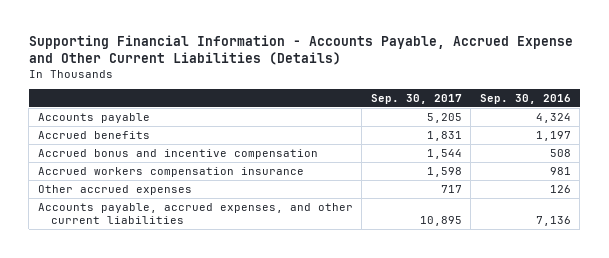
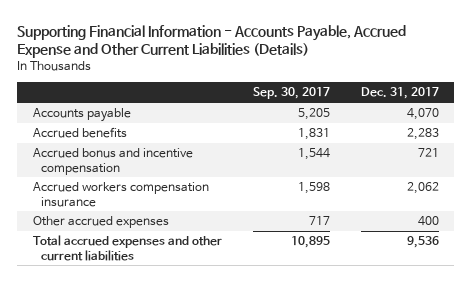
[479,94,571,105] Sep. 30, 2016 -> none
none -> [360,87,439,100] Dec. 31, 2017
[37,202,353,225] Accounts payable, accrued expenses, and other current liabilities -> [32,235,222,261] Total accrued expenses and other current liabilities

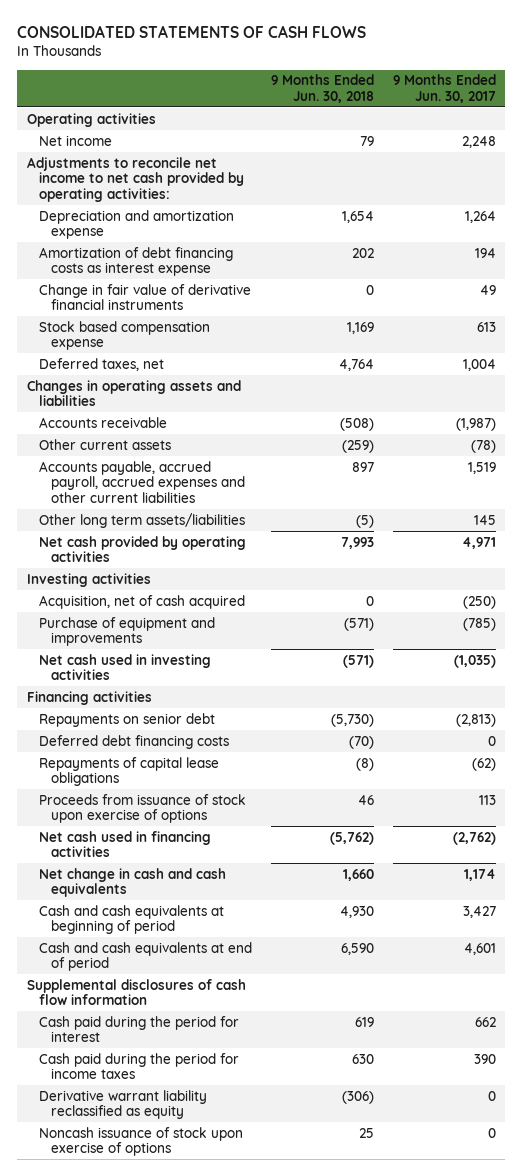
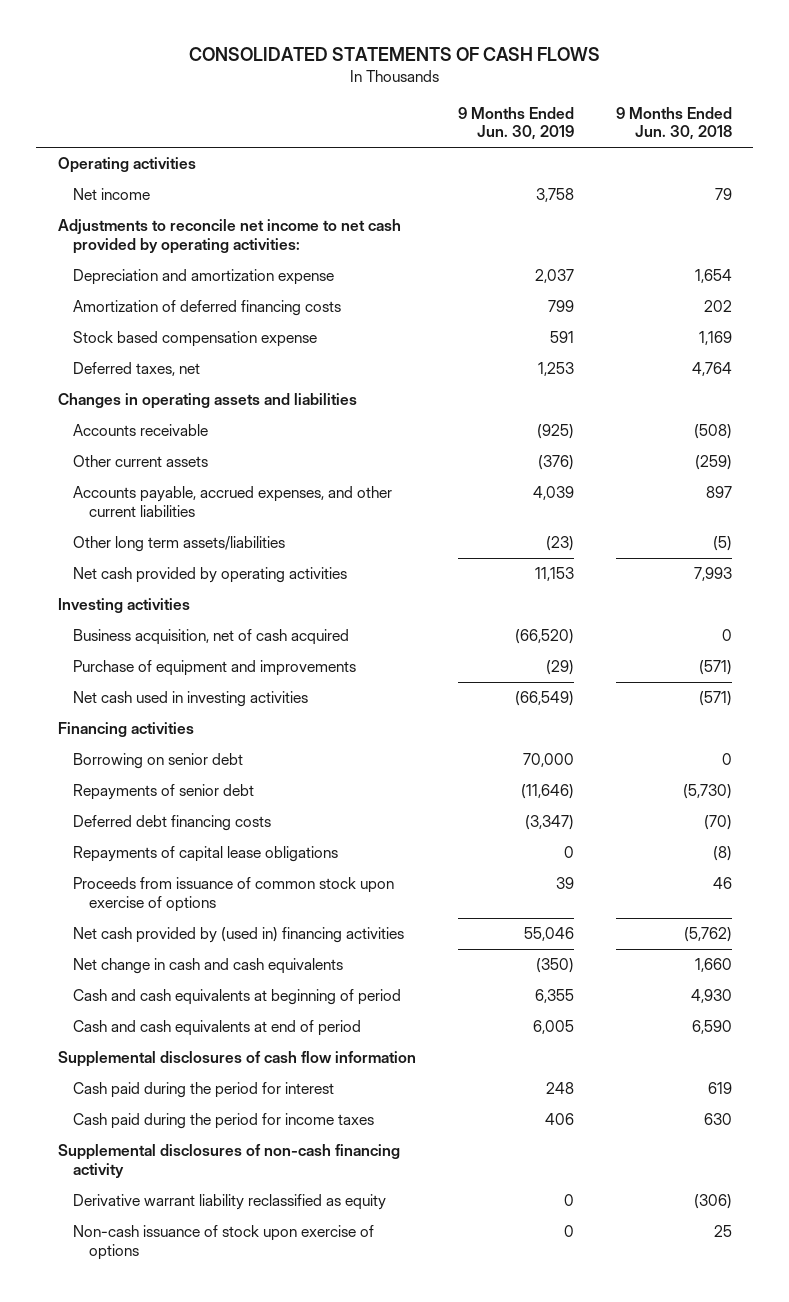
[392,74,496,103] 9 Months Ended Jun. 30, 2017 -> none
none -> [457,106,574,141] 9 Months Ended Jun. 30, 2019
[38,283,251,311] Change in fair value of derivative financial instruments -> none
[38,246,233,277] Amortization of debt financing costs as interest expense -> [73,300,342,317] Amortization of deferred financing costs
[38,460,246,503] Accounts payable, accrued payroll, accrued expenses and other current liabilities -> [73,486,393,517] Accounts payable, accrued expenses, and other current liabilities
[38,594,245,609] Acquisition, net of cash acquired -> [73,629,350,646] Business acquisition, net of cash acquired
none -> [73,753,244,770] Borrowing on senior debt
[38,712,215,727] Repayments on senior debt -> [73,784,255,801] Repayments of senior debt
[38,793,246,824] Proceeds from issuance of stock upon exercise of options -> [73,877,395,912] Proceeds from issuance of common stock upon exercise of options
[38,830,211,858] Net cash used in financing activities -> [73,927,405,944] Net cash provided by (used in) financing activities
none -> [57,1144,400,1178] Supplemental disclosures of non-cash financing activity
[38,1126,243,1157] Noncash issuance of stock upon exercise of options -> [73,1225,375,1260] Non-cash issuance of stock upon exercise of options

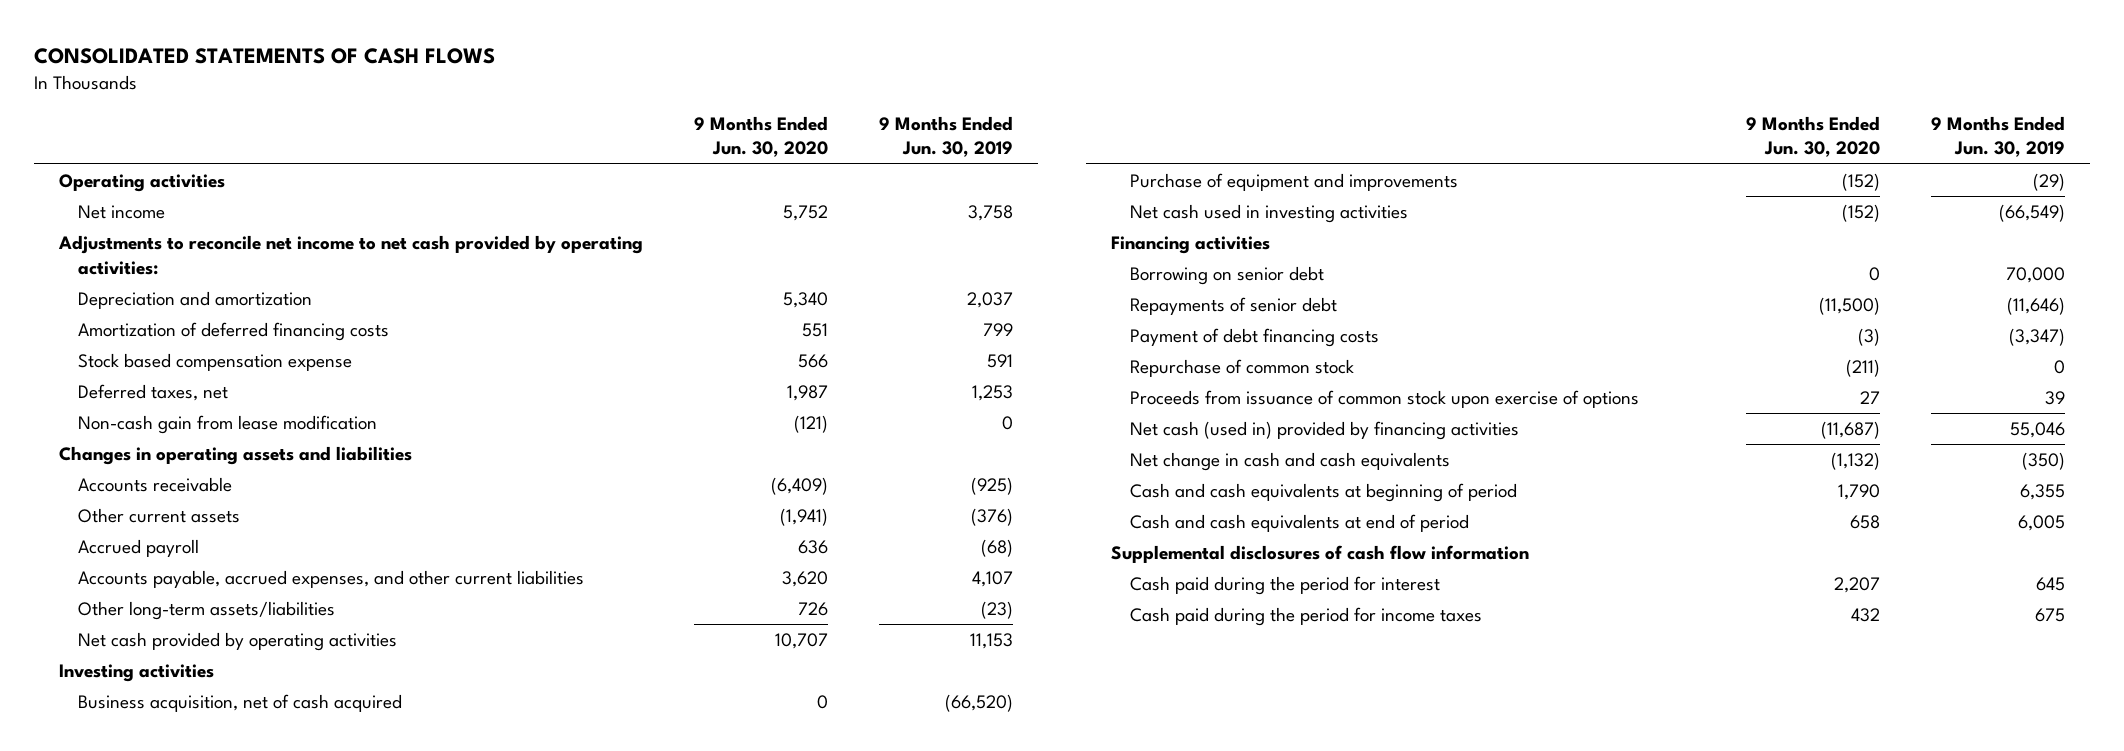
[615,106,732,141] 9 Months Ended Jun. 30, 2018 -> none
none -> [693,115,828,158] 9 Months Ended Jun. 30, 2020
[73,269,335,286] Depreciation and amortization expense -> [77,290,312,309] Depreciation and amortization
none -> [77,414,377,434] Non-cash gain from lease modification
none -> [77,538,199,557] Accrued payroll
[532,486,574,501] 4,039 -> [971,570,1013,587] 4,107
[73,536,286,553] Other long term assets/liabilities -> [77,600,335,620] Other long-term assets/liabilities
[73,846,339,863] Repayments of capital lease obligations -> none
[73,815,272,832] Deferred debt financing costs -> [1129,327,1379,347] Payment of debt financing costs
none -> [1129,358,1354,377] Repurchase of common stock
[73,927,405,944] Net cash provided by (used in) financing activities -> [1129,420,1519,440] Net cash (used in) provided by financing activities
[57,1144,400,1178] Supplemental disclosures of non-cash financing activity -> none
[73,1194,387,1211] Derivative warrant liability reclassified as equity -> none
[73,1225,375,1260] Non-cash issuance of stock upon exercise of options -> none
[545,1082,574,1095] 248 -> [2035,576,2065,591] 645
[544,1113,574,1126] 406 -> [2034,607,2065,622] 675

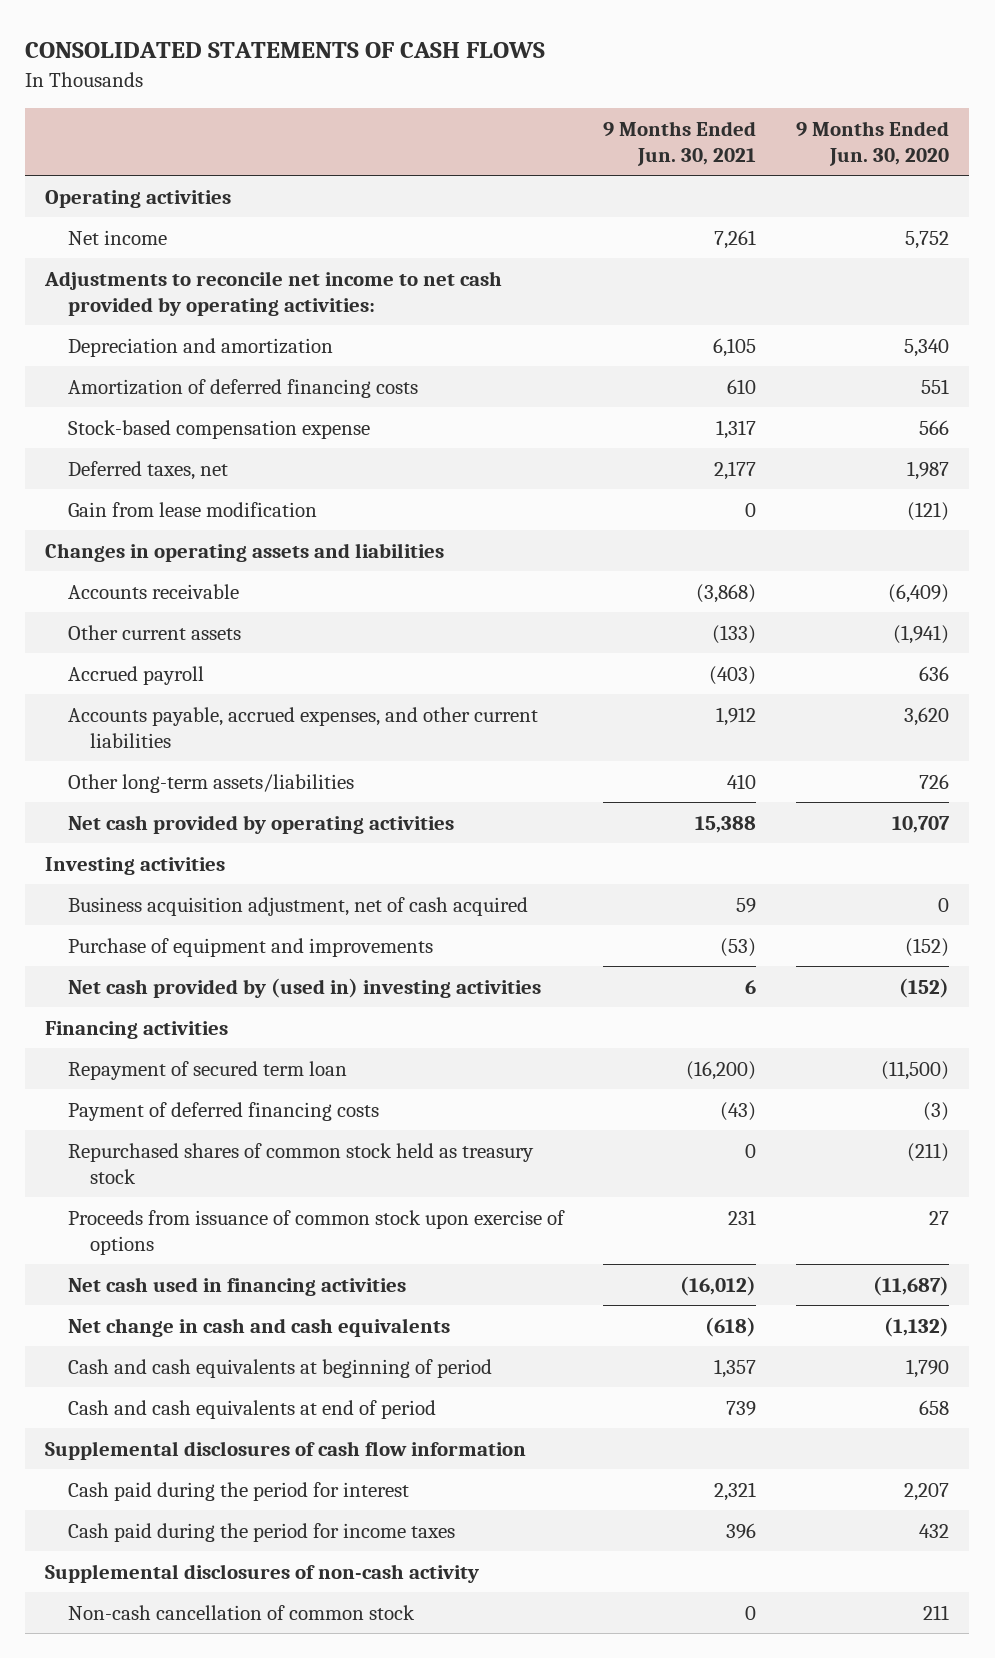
[878,115,1013,158] 9 Months Ended Jun. 30, 2019 -> none
none -> [603,120,757,167] 9 Months Ended Jun. 30, 2021
[77,352,352,371] Stock based compensation expense -> [67,419,370,439] Stock-based compensation expense
[77,414,377,434] Non-cash gain from lease modification -> [67,501,317,517] Gain from lease modification
[77,693,402,712] Business acquisition, net of cash acquired -> [67,896,528,916] Business acquisition adjustment, net of cash acquired
[1129,203,1408,223] Net cash used in investing activities -> [67,977,541,998] Net cash provided by (used in) investing activities
[1129,265,1324,285] Borrowing on senior debt -> none
[1129,296,1337,315] Repayments of senior debt -> [67,1060,347,1080] Repayment of secured term loan
[1129,327,1379,347] Payment of debt financing costs -> [67,1101,379,1121] Payment of deferred financing costs
[1129,358,1354,377] Repurchase of common stock -> [67,1142,534,1184] Repurchased shares of common stock held as treasury stock
[1129,420,1519,440] Net cash (used in) provided by financing activities -> [67,1276,406,1296] Net cash used in financing activities
none -> [45,1563,480,1583] Supplemental disclosures of non-cash activity
none -> [67,1604,415,1620] Non-cash cancellation of common stock

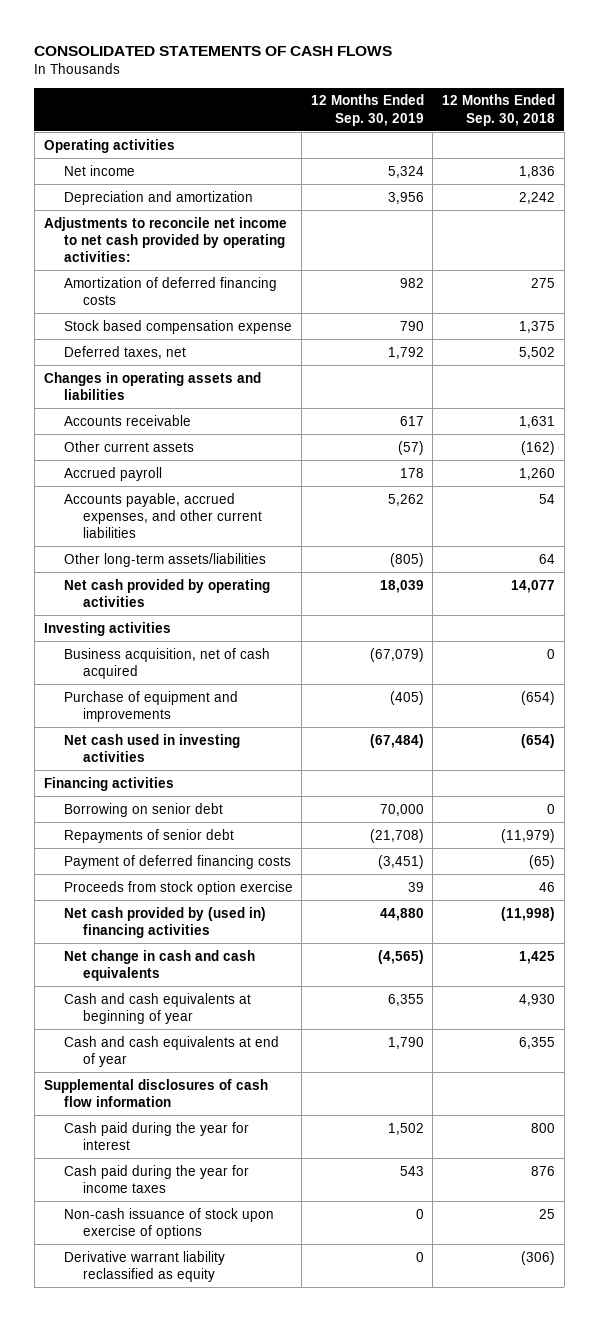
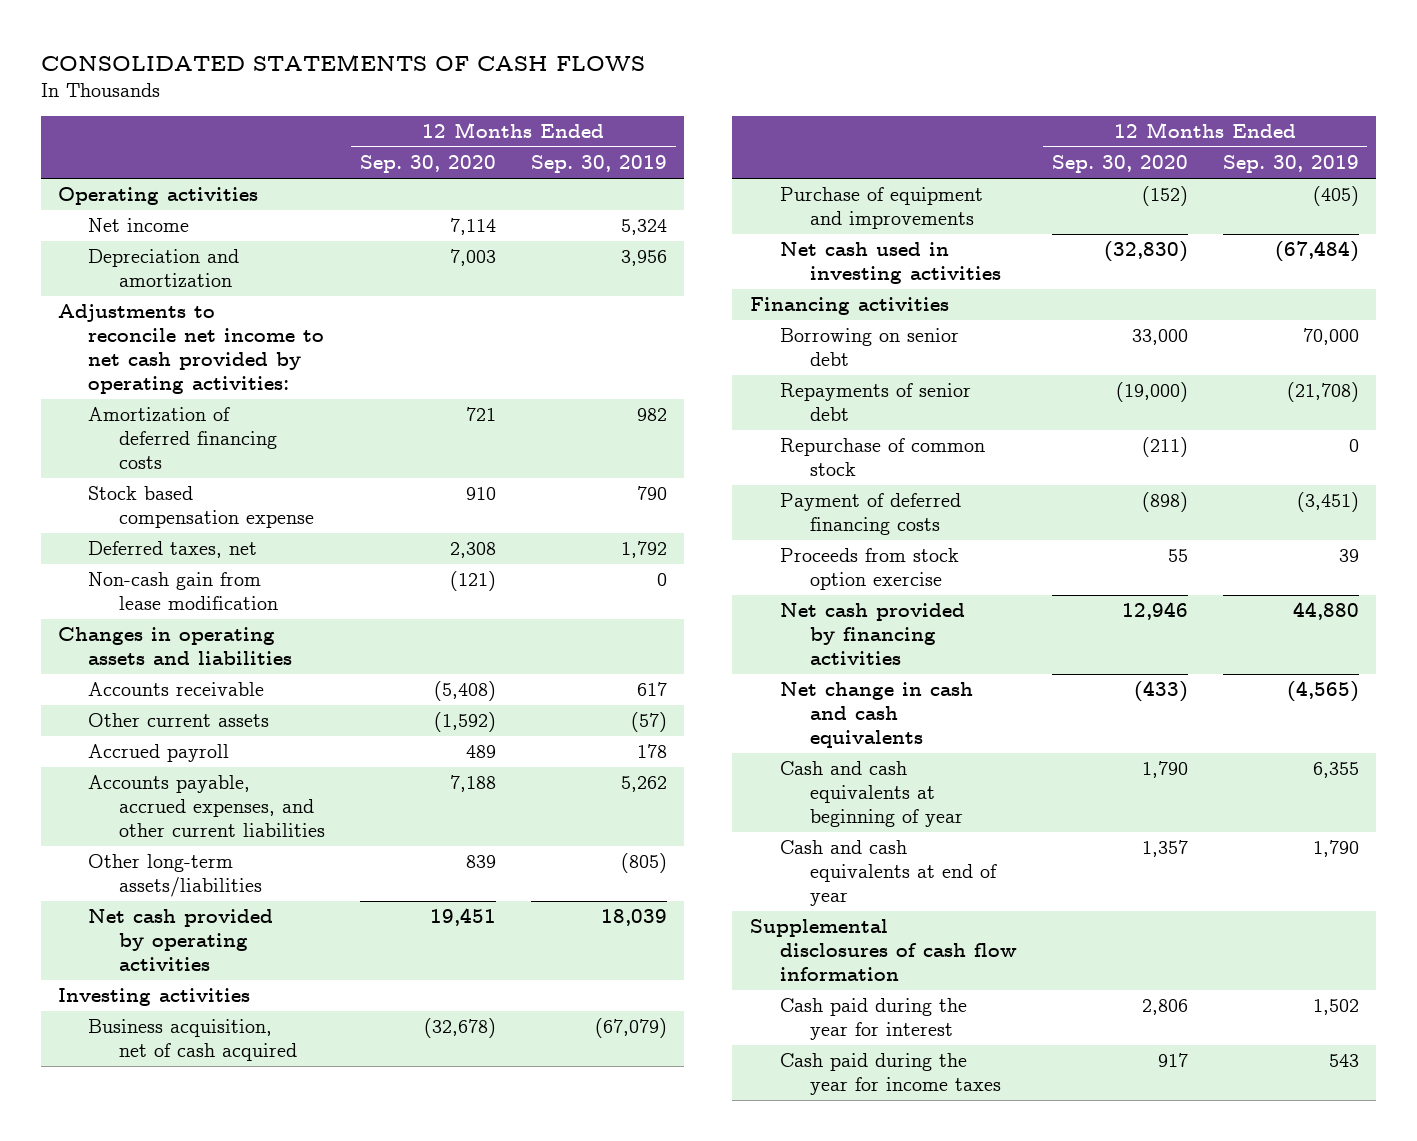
[442,94,556,126] 12 Months Ended Sep. 30, 2018 -> none
none -> [360,155,497,174] Sep. 30, 2020
none -> [88,572,278,611] Non-cash gain from lease modification
none -> [780,438,986,477] Repurchase of common stock
[63,906,266,938] Net cash provided by (used in) financing activities -> [780,603,966,665] Net cash provided by financing activities
[63,1207,274,1239] Non-cash issuance of stock upon exercise of options -> none
[63,1250,225,1282] Derivative warrant liability reclassified as equity -> none

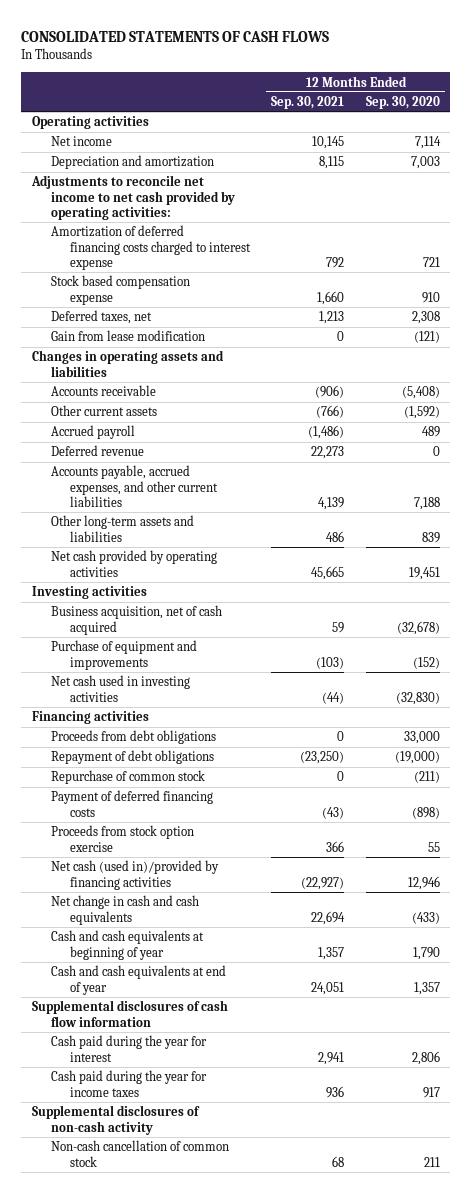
[530,155,667,174] Sep. 30, 2019 -> none
none -> [271,96,345,110] Sep. 30, 2021
[88,407,277,469] Amortization of deferred financing costs -> [50,225,251,271] Amortization of deferred financing costs charged to interest expense
[88,572,278,611] Non-cash gain from lease modification -> [50,330,205,342] Gain from lease modification
none -> [50,445,144,457] Deferred revenue
[88,854,262,898] Other long-term assets/liabilities -> [50,515,194,542] Other long-term assets and liabilities
[780,328,960,367] Borrowing on senior debt -> [50,730,216,745] Proceeds from debt obligations
[780,383,972,422] Repayments of senior debt -> [50,750,214,765] Repayment of debt obligations
[780,603,966,665] Net cash provided by financing activities -> [50,860,219,890] Net cash (used in)/provided by financing activities
none -> [31,1105,200,1135] Supplemental disclosures of non-cash activity
none -> [50,1140,229,1167] Non-cash cancellation of common stock

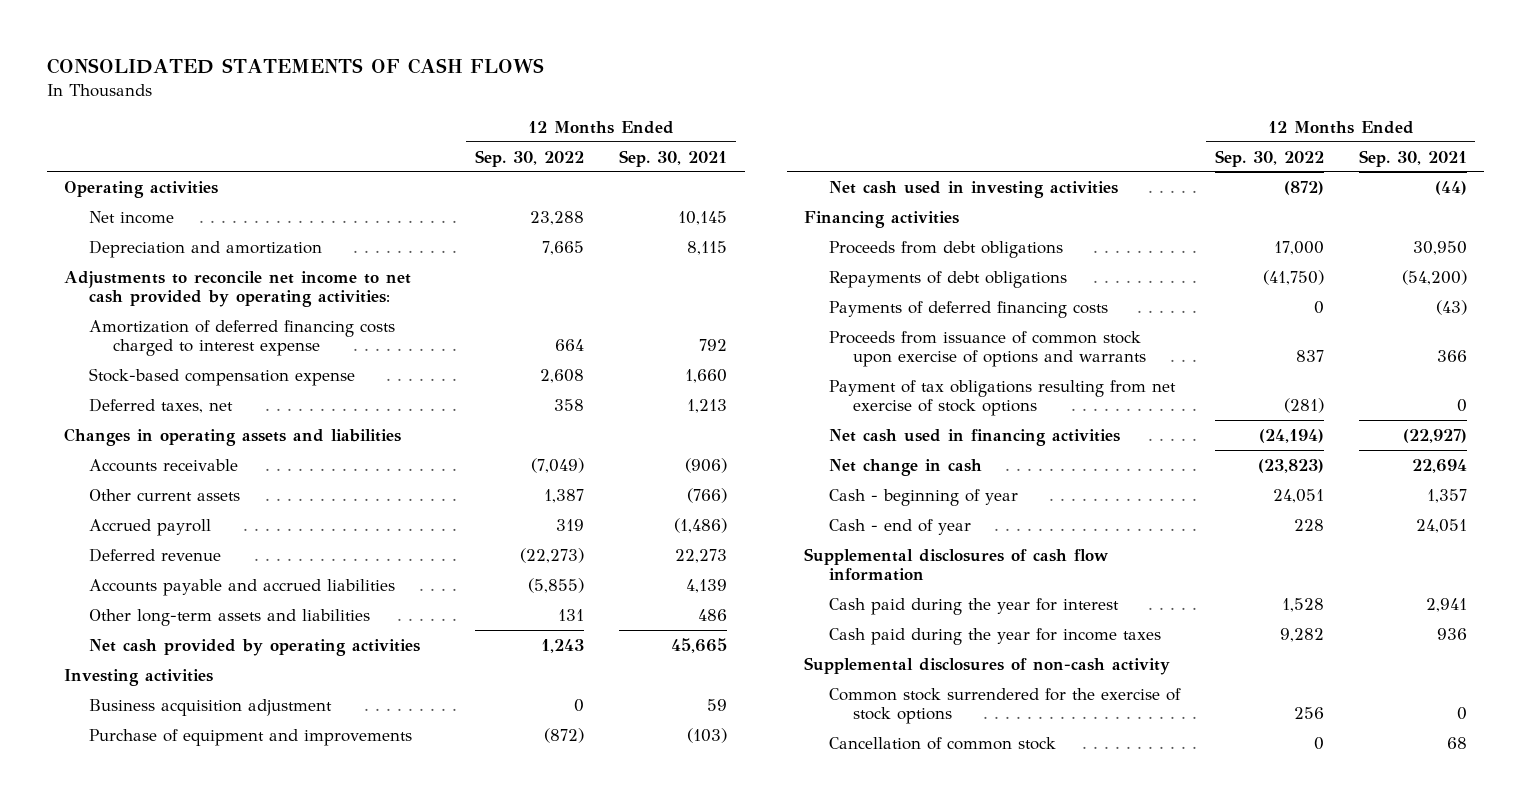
[365,96,440,110] Sep. 30, 2020 -> none
none -> [474,149,584,167] Sep. 30, 2022
[50,275,190,305] Stock based compensation expense -> [88,367,355,386] Stock-based compensation expense
[50,330,205,342] Gain from lease modification -> none
[50,465,218,508] Accounts payable, accrued expenses, and other current liabilities -> [88,578,395,596] Accounts payable and accrued liabilities
[50,605,222,635] Business acquisition, net of cash acquired -> [88,698,332,716] Business acquisition adjustment
[50,770,205,785] Repurchase of common stock -> none
[337,731,345,742] 0 -> [1412,240,1467,255] 30,950
[50,750,214,765] Repayment of debt obligations -> [828,270,1067,288] Repayments of debt obligations
[300,751,345,765] (23,250) -> [1401,269,1467,285] (54,200)
[50,790,213,817] Payment of deferred financing costs -> [828,300,1108,318] Payments of deferred financing costs
[50,825,194,852] Proceeds from stock option exercise -> [828,330,1147,368] Proceeds from issuance of common stock upon exercise of options and warrants
none -> [828,379,1176,417] Payment of tax obligations resulting from net exercise of stock options
[50,860,219,890] Net cash (used in)/provided by financing activities -> [828,428,1120,446] Net cash used in financing activities
[50,895,199,925] Net change in cash and cash equivalents -> [828,458,982,476] Net change in cash
[50,930,204,960] Cash and cash equivalents at beginning of year -> [828,488,1018,506] Cash - beginning of year
[50,965,226,995] Cash and cash equivalents at end of year -> [828,518,971,535] Cash - end of year
none -> [828,687,1181,725] Common stock surrendered for the exercise of stock options
[50,1140,229,1167] Non-cash cancellation of common stock -> [828,736,1056,750] Cancellation of common stock

